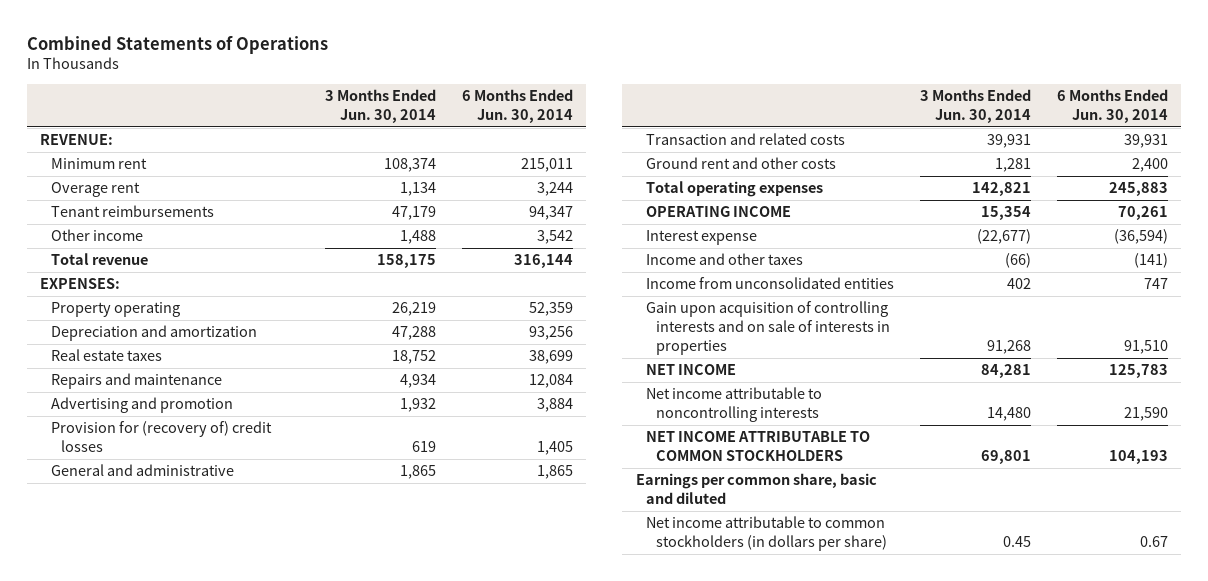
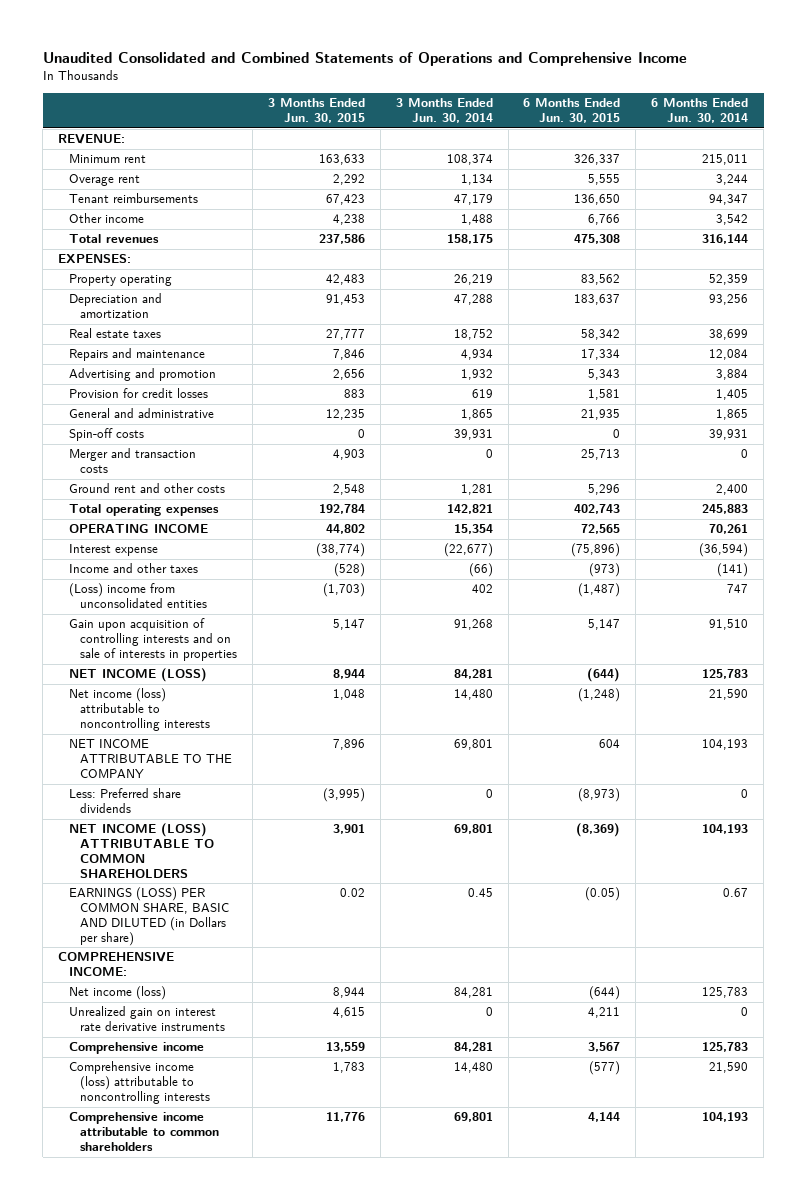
[27,35,329,54] Combined Statements of Operations -> [42,51,687,66] Unaudited Consolidated and Combined Statements of Operations and Comprehensive Income
none -> [267,98,365,124] 3 Months Ended Jun. 30, 2015
none -> [523,98,621,124] 6 Months Ended Jun. 30, 2015
[50,253,148,266] Total revenue -> [69,234,160,244] Total revenues
[50,421,272,453] Provision for (recovery of) credit losses -> [69,388,209,399] Provision for credit losses
[645,133,845,146] Transaction and related costs -> [69,428,145,442] Spin-off costs
none -> [69,448,197,474] Merger and transaction costs
[645,277,894,290] Income from unconsolidated entities -> [69,583,208,609] (Loss) income from unconsolidated entities
[635,473,877,505] Earnings per common share, basic and diluted -> none
[645,364,736,376] NET INCOME -> [69,668,208,683] NET INCOME (LOSS)
[645,387,822,423] Net income attributable to noncontrolling interests -> [69,688,211,732] Net income (loss) attributable to noncontrolling interests
none -> [69,739,233,779] NET INCOME ATTRIBUTABLE TO THE COMPANY
none -> [69,788,182,814] Less: Preferred share dividends
[645,431,870,462] NET INCOME ATTRIBUTABLE TO COMMON STOCKHOLDERS -> [69,823,215,878] NET INCOME (LOSS) ATTRIBUTABLE TO COMMON SHAREHOLDERS
[645,516,888,552] Net income attributable to common stockholders (in dollars per share) -> [69,887,230,946] EARNINGS (LOSS) PER COMMON SHARE, BASIC AND DILUTED (in Dollars per share)
none -> [58,952,175,977] COMPREHENSIVE INCOME:
none -> [69,986,167,1001] Net income (loss)
none -> [69,1006,226,1032] Unrealized gain on interest rate derivative instruments
none -> [69,1042,205,1055] Comprehensive income
none -> [69,1061,211,1105] Comprehensive income (loss) attributable to noncontrolling interests
none -> [69,1112,220,1152] Comprehensive income attributable to common shareholders

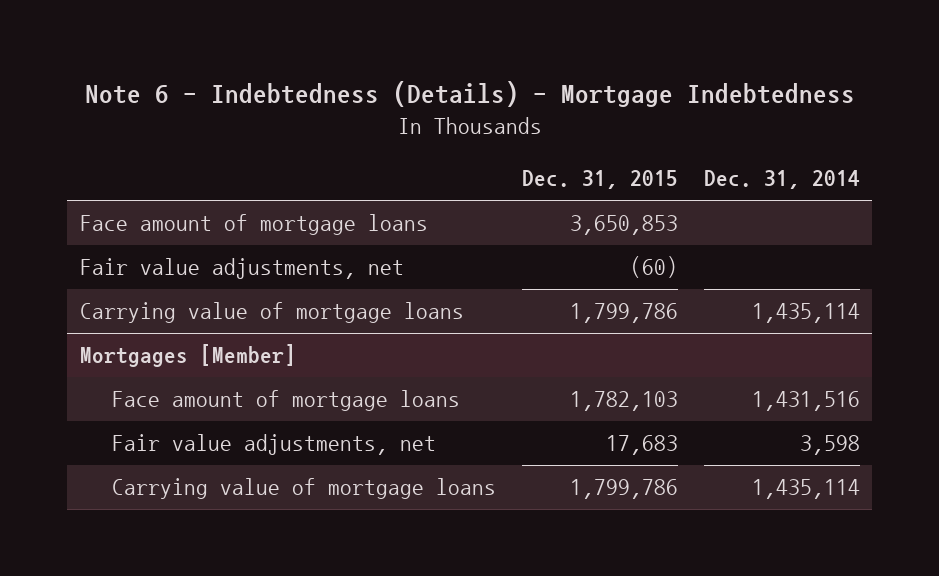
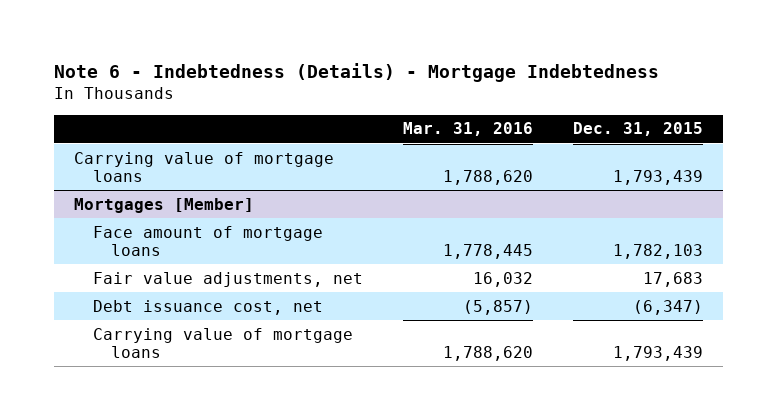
[703,170,860,190] Dec. 31, 2014 -> none
none -> [402,122,533,137] Mar. 31, 2016
[79,214,428,236] Face amount of mortgage loans -> none
[79,258,404,280] Fair value adjustments, net -> none
[569,303,678,324] 1,799,786 -> [612,169,703,185] 1,793,439
none -> [92,299,323,315] Debt issuance cost, net
[569,479,678,500] 1,799,786 -> [612,345,703,361] 1,793,439

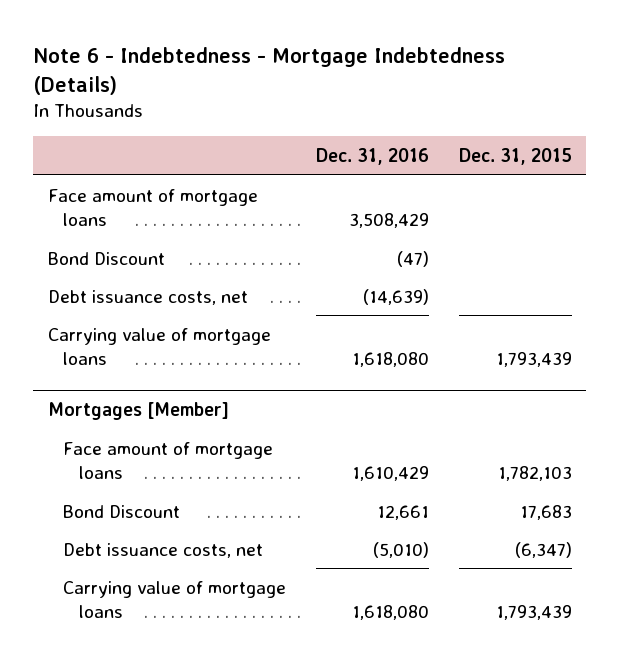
[54,63,660,83] Note 6 - Indebtedness (Details) - Mortgage Indebtedness -> [33,46,506,95] Note 6 - Indebtedness - Mortgage Indebtedness (Details)
[402,122,533,137] Mar. 31, 2016 -> none
none -> [316,147,430,165] Dec. 31, 2016
none -> [48,188,259,227] Face amount of mortgage loans
none -> [48,251,166,265] Bond Discount
none -> [48,289,249,305] Debt issuance costs, net
[92,271,363,287] Fair value adjustments, net -> [63,504,181,518] Bond Discount
[92,299,323,315] Debt issuance cost, net -> [63,542,264,558] Debt issuance costs, net

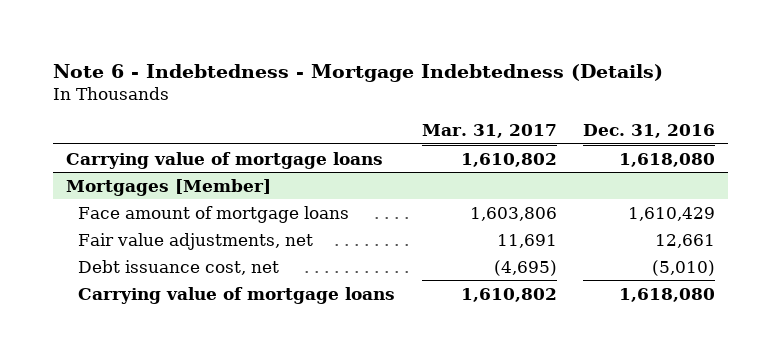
[458,147,572,165] Dec. 31, 2015 -> none
none -> [421,124,557,139] Mar. 31, 2017
[48,188,259,227] Face amount of mortgage loans -> none
[48,251,166,265] Bond Discount -> none
[48,289,249,305] Debt issuance costs, net -> none
[63,504,181,518] Bond Discount -> [78,232,314,250] Fair value adjustments, net
[63,542,264,558] Debt issuance costs, net -> [78,259,280,275] Debt issuance cost, net

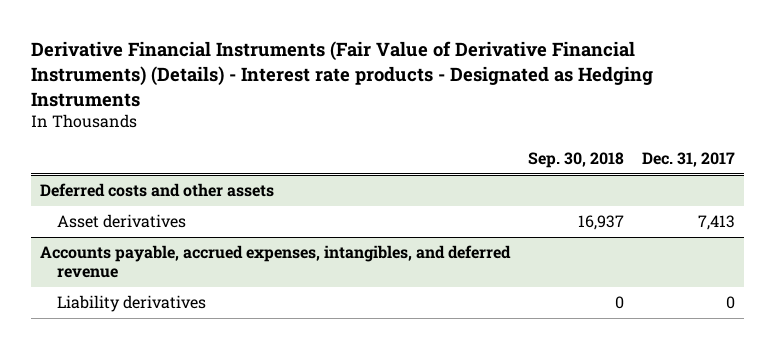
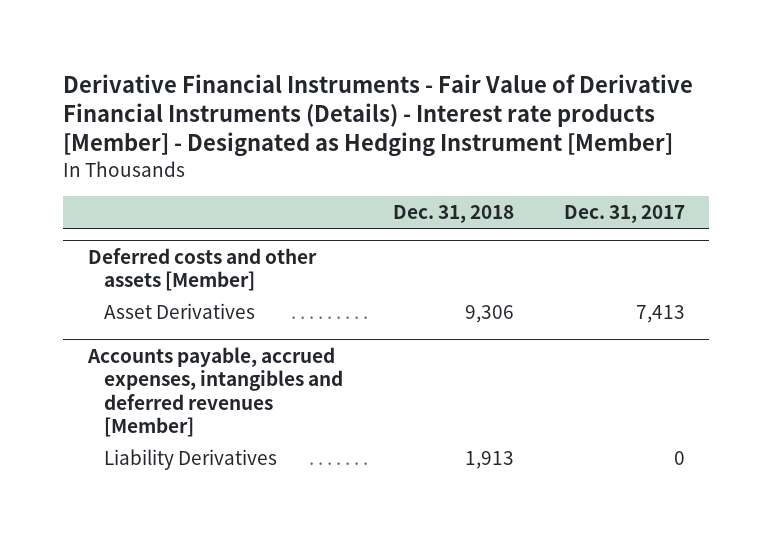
[30,40,653,107] Derivative Financial Instruments (Fair Value of Derivative Financial Instruments) (Details) - Interest rate products - Designated as Hedging Instruments -> [63,73,694,158] Derivative Financial Instruments - Fair Value of Derivative Financial Instruments (Details) - Interest rate products [Member] - Designated as Hedging Instrument [Member]
[527,152,624,169] Sep. 30, 2018 -> none
none -> [392,204,514,223] Dec. 31, 2018
[39,183,274,198] Deferred costs and other assets -> [87,247,317,292] Deferred costs and other assets [Member]
[56,214,186,229] Asset derivatives -> [104,303,256,320] Asset Derivatives
[39,245,511,279] Accounts payable, accrued expenses, intangibles, and deferred revenue -> [86,346,344,438] Accounts payable, accrued expenses, intangibles and deferred revenues [Member]
[56,295,206,313] Liability derivatives -> [104,449,278,471] Liability Derivatives

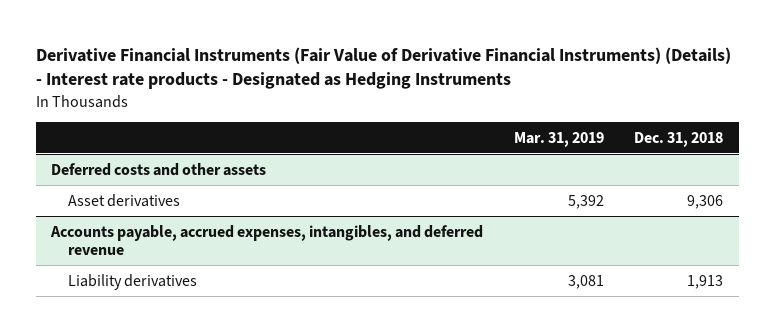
[63,73,694,158] Derivative Financial Instruments - Fair Value of Derivative Financial Instruments (Details) - Interest rate products [Member] - Designated as Hedging Instrument [Member] -> [36,46,732,90] Derivative Financial Instruments (Fair Value of Derivative Financial Instruments) (Details) - Interest rate products - Designated as Hedging Instruments
[563,204,685,223] Dec. 31, 2017 -> none
none -> [513,131,604,147] Mar. 31, 2019
[87,247,317,292] Deferred costs and other assets [Member] -> [51,162,267,176] Deferred costs and other assets
[104,303,256,320] Asset Derivatives -> [68,193,181,207] Asset derivatives
[86,346,344,438] Accounts payable, accrued expenses, intangibles and deferred revenues [Member] -> [50,224,484,256] Accounts payable, accrued expenses, intangibles, and deferred revenue
[104,449,278,471] Liability Derivatives -> [68,273,198,290] Liability derivatives

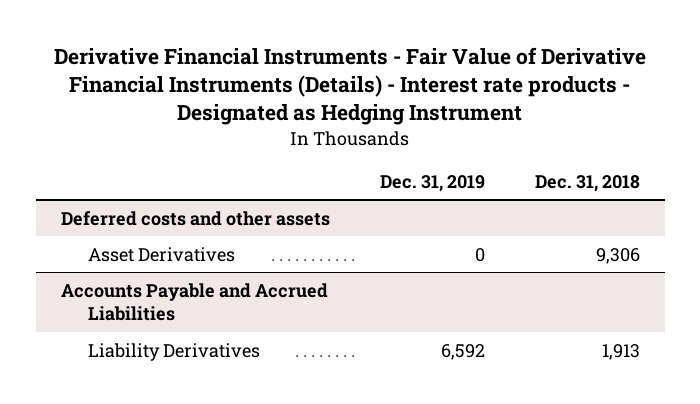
[36,46,732,90] Derivative Financial Instruments (Fair Value of Derivative Financial Instruments) (Details) - Interest rate products - Designated as Hedging Instruments -> [54,46,647,126] Derivative Financial Instruments - Fair Value of Derivative Financial Instruments (Details) - Interest rate products - Designated as Hedging Instrument
[513,131,604,147] Mar. 31, 2019 -> none
none -> [379,174,485,192] Dec. 31, 2019
[68,193,181,207] Asset derivatives -> [88,246,236,262] Asset Derivatives
[50,224,484,256] Accounts payable, accrued expenses, intangibles, and deferred revenue -> [60,282,328,322] Accounts Payable and Accrued Liabilities
[68,273,198,290] Liability derivatives -> [88,342,261,361] Liability Derivatives

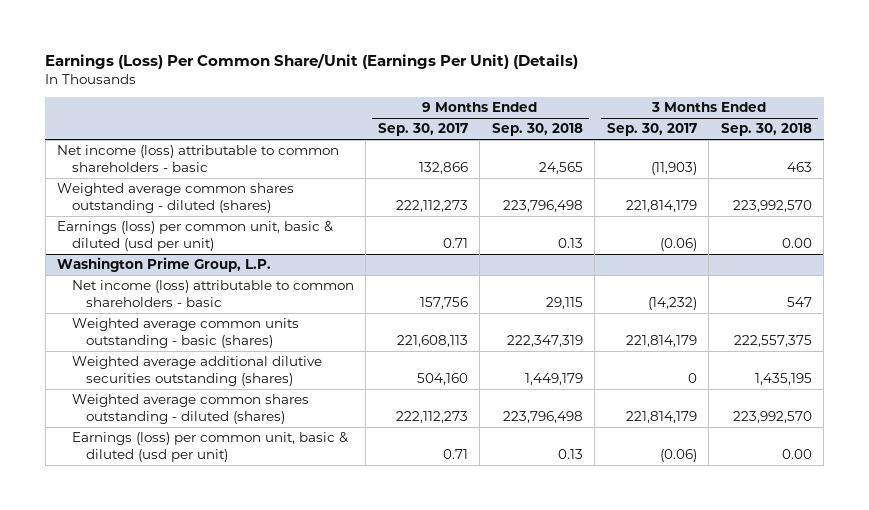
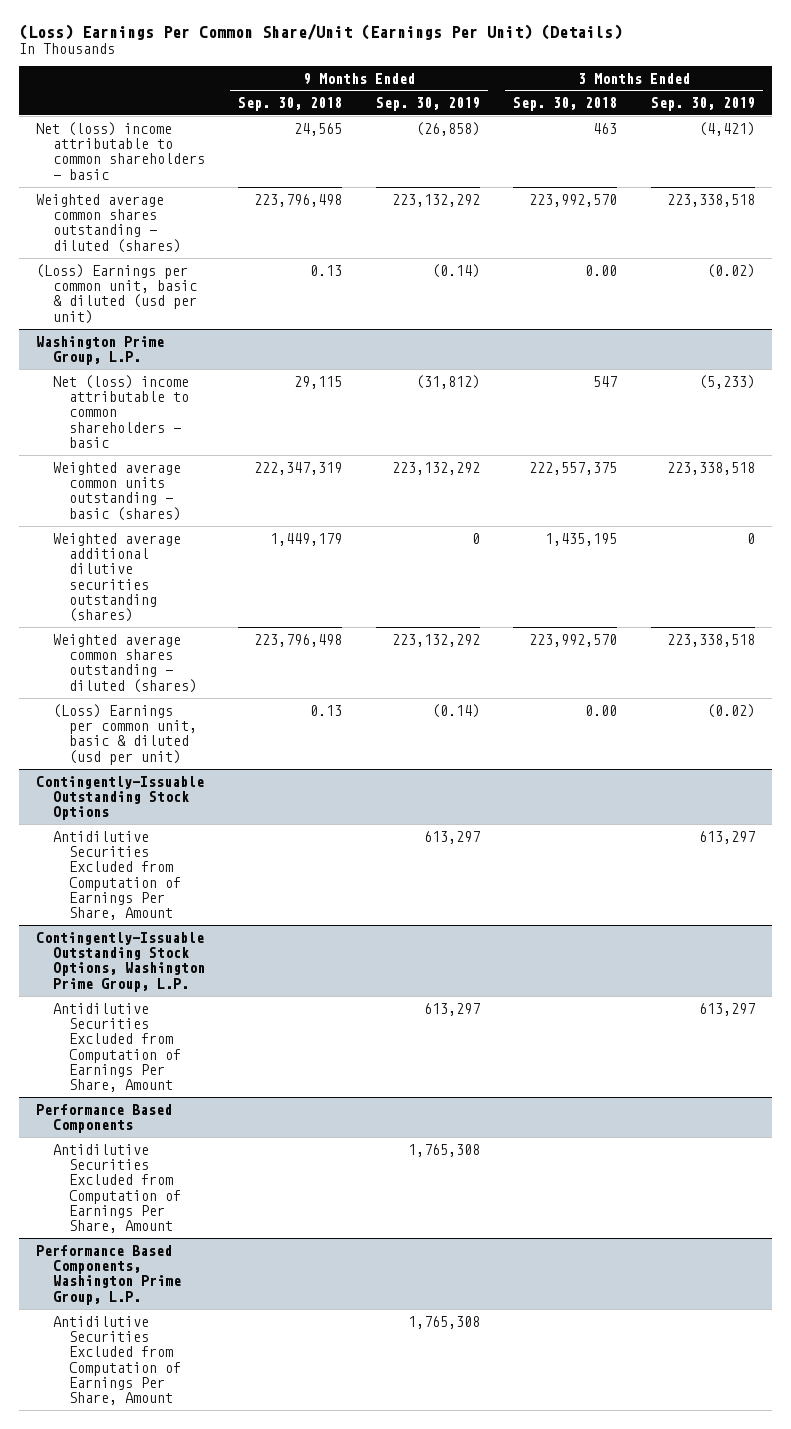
[45,52,579,69] Earnings (Loss) Per Common Share/Unit (Earnings Per Unit) (Details) -> [19,23,623,40] (Loss) Earnings Per Common Share/Unit (Earnings Per Unit) (Details)
[377,123,468,137] Sep. 30, 2017 -> none
[606,123,697,137] Sep. 30, 2017 -> none
none -> [375,97,480,112] Sep. 30, 2019
none -> [650,97,755,112] Sep. 30, 2019
[57,145,340,172] Net income (loss) attributable to common shareholders - basic -> [35,121,205,180] Net (loss) income attributable to common shareholders - basic
[57,221,334,251] Earnings (loss) per common unit, basic & diluted (usd per unit) -> [35,263,197,324] (Loss) Earnings per common unit, basic & diluted (usd per unit)
[71,280,354,307] Net income (loss) attributable to common shareholders - basic -> [52,374,190,449] Net (loss) income attributable to common shareholders - basic
[71,432,348,462] Earnings (loss) per common unit, basic & diluted (usd per unit) -> [52,703,198,765] (Loss) Earnings per common unit, basic & diluted (usd per unit)
none -> [35,775,204,821] Contingently-Issuable Outstanding Stock Options
none -> [52,830,182,921] Antidilutive Securities Excluded from Computation of Earnings Per Share, Amount
none -> [35,931,205,992] Contingently-Issuable Outstanding Stock Options, Washington Prime Group, L.P.
none -> [52,1002,182,1093] Antidilutive Securities Excluded from Computation of Earnings Per Share, Amount
none -> [35,1103,172,1134] Performance Based Components
none -> [52,1143,182,1234] Antidilutive Securities Excluded from Computation of Earnings Per Share, Amount
none -> [35,1244,181,1305] Performance Based Components, Washington Prime Group, L.P.
none -> [52,1315,182,1406] Antidilutive Securities Excluded from Computation of Earnings Per Share, Amount

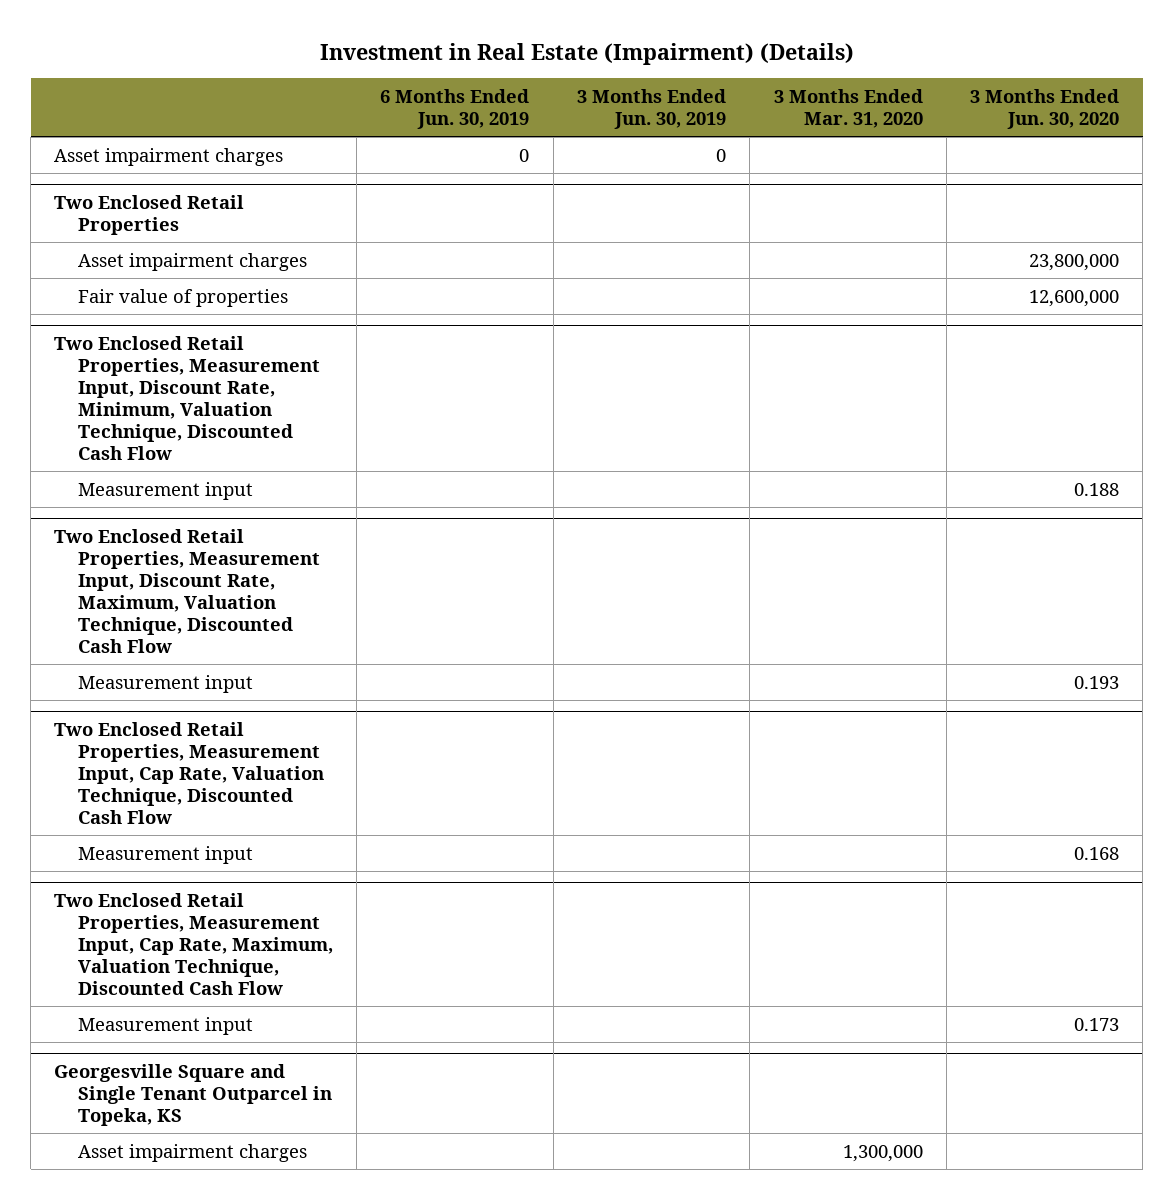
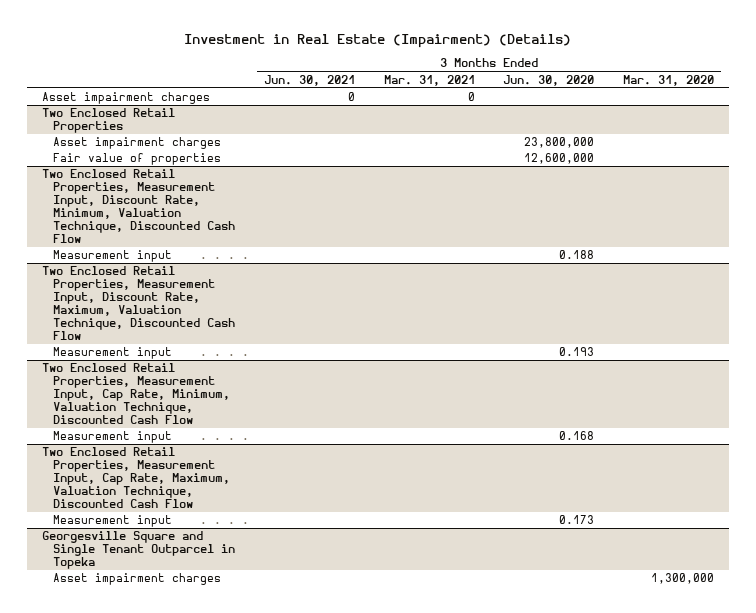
[380,89,530,130] 6 Months Ended Jun. 30, 2019 -> none
[576,89,726,130] 3 Months Ended Jun. 30, 2019 -> none
none -> [263,74,355,86] Jun. 30, 2021
none -> [383,74,475,86] Mar. 31, 2021
[54,721,324,824] Two Enclosed Retail Properties, Measurement Input, Cap Rate, Valuation Technique, Discounted Cash Flow -> [41,363,230,425] Two Enclosed Retail Properties, Measurement Input, Cap Rate, Minimum, Valuation Technique, Discounted Cash Flow
[54,1063,332,1126] Georgesville Square and Single Tenant Outparcel in Topeka, KS -> [41,531,235,570] Georgesville Square and Single Tenant Outparcel in Topeka

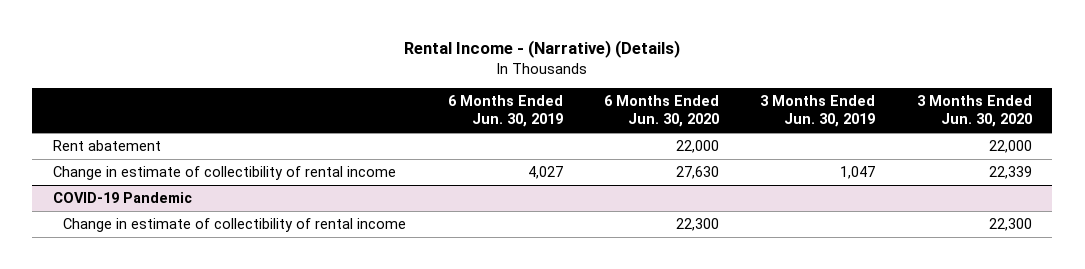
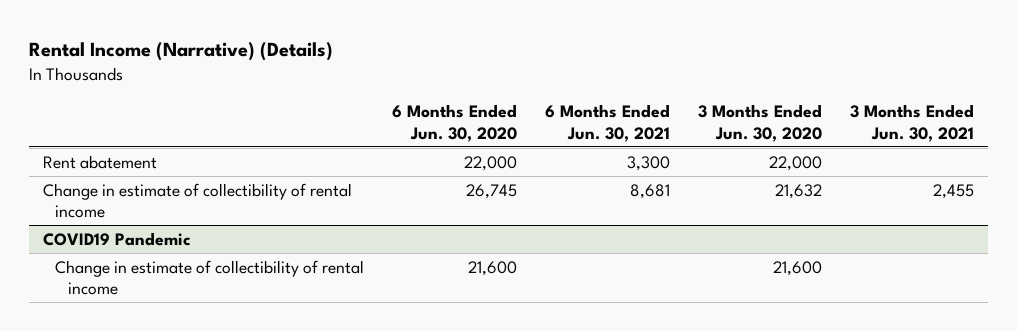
[404,40,681,59] Rental Income - (Narrative) (Details) -> [29,42,334,62] Rental Income (Narrative) (Details)
[447,95,563,128] 6 Months Ended Jun. 30, 2019 -> none
[760,95,876,128] 3 Months Ended Jun. 30, 2019 -> none
none -> [545,104,671,142] 6 Months Ended Jun. 30, 2021
none -> [849,104,974,142] 3 Months Ended Jun. 30, 2021
[675,166,719,180] 27,630 -> [466,183,518,199] 26,745
[988,166,1032,180] 22,339 -> [775,183,823,199] 21,632
[53,192,193,204] COVID-19 Pandemic -> [43,231,192,246] COVID19 Pandemic
[675,218,719,232] 22,300 -> [468,260,518,276] 21,600
[988,218,1032,232] 22,300 -> [773,260,823,276] 21,600

